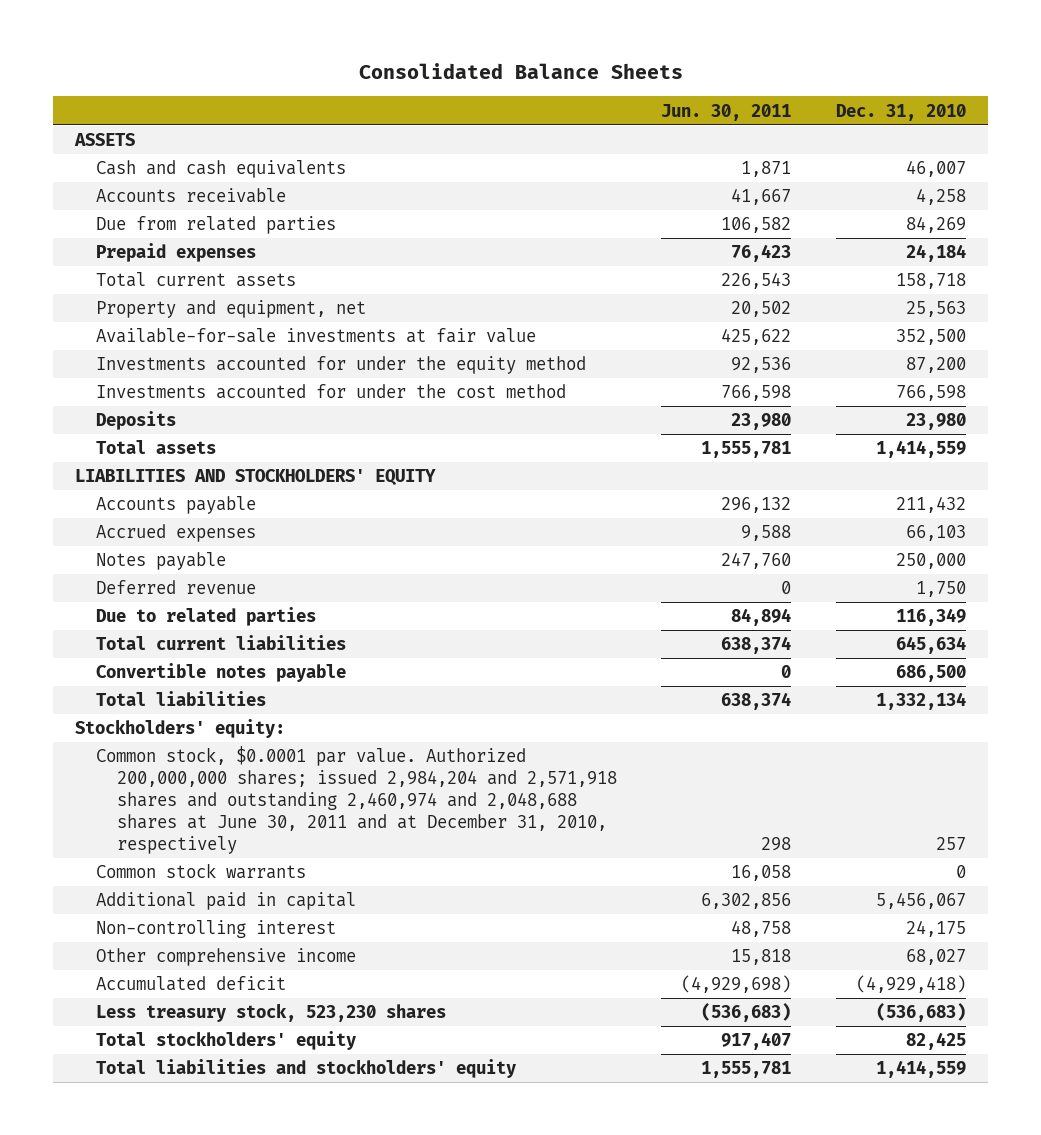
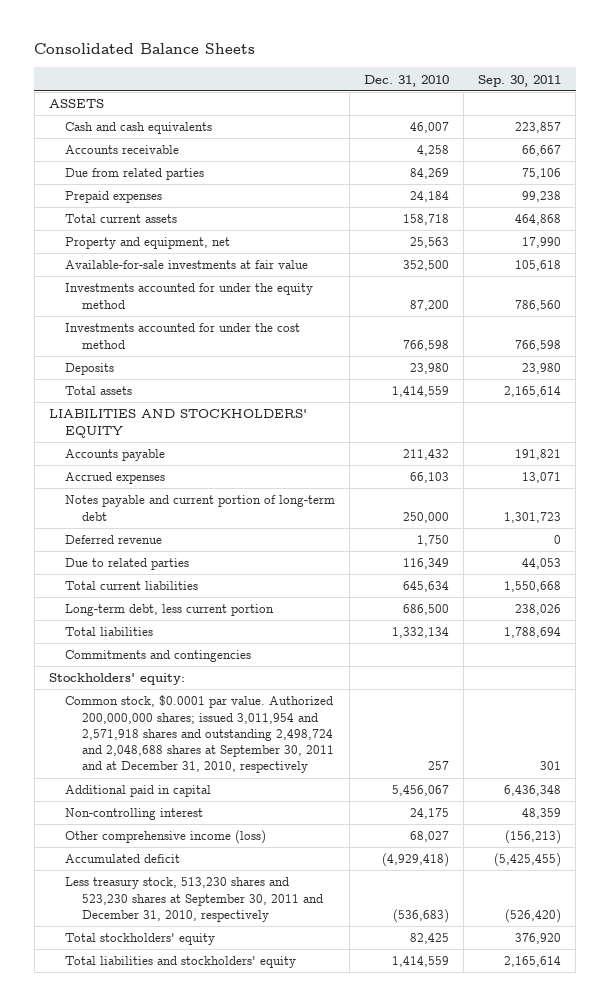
[661,103,792,121] Jun. 30, 2011 -> none
none -> [478,74,562,87] Sep. 30, 2011
[95,552,226,571] Notes payable -> none
none -> [65,495,336,521] Notes payable and current portion of long-term debt
[95,663,346,683] Convertible notes payable -> [65,604,275,617] Long-term debt, less current portion
none -> [65,650,252,663] Commitments and contingencies
[95,863,306,880] Common stock warrants -> none
[95,746,617,855] Common stock, $0.0001 par value. Authorized 200,000,000 shares; issued 2,984,204 and 2,571,918 shares and outstanding 2,460,974 and 2,048,688 shares at June 30, 2011 and at December 31, 2010, respectively -> [65,695,334,774] Common stock, $0.0001 par value. Authorized 200,000,000 shares; issued 3,011,954 and 2,571,918 shares and outstanding 2,498,724 and 2,048,688 shares at September 30, 2011 and at December 31, 2010, respectively
[95,948,356,967] Other comprehensive income -> [65,830,267,845] Other comprehensive income (loss)
[95,1003,446,1023] Less treasury stock, 523,230 shares -> [65,877,323,922] Less treasury stock, 513,230 shares and 523,230 shares at September 30, 2011 and December 31, 2010, respectively

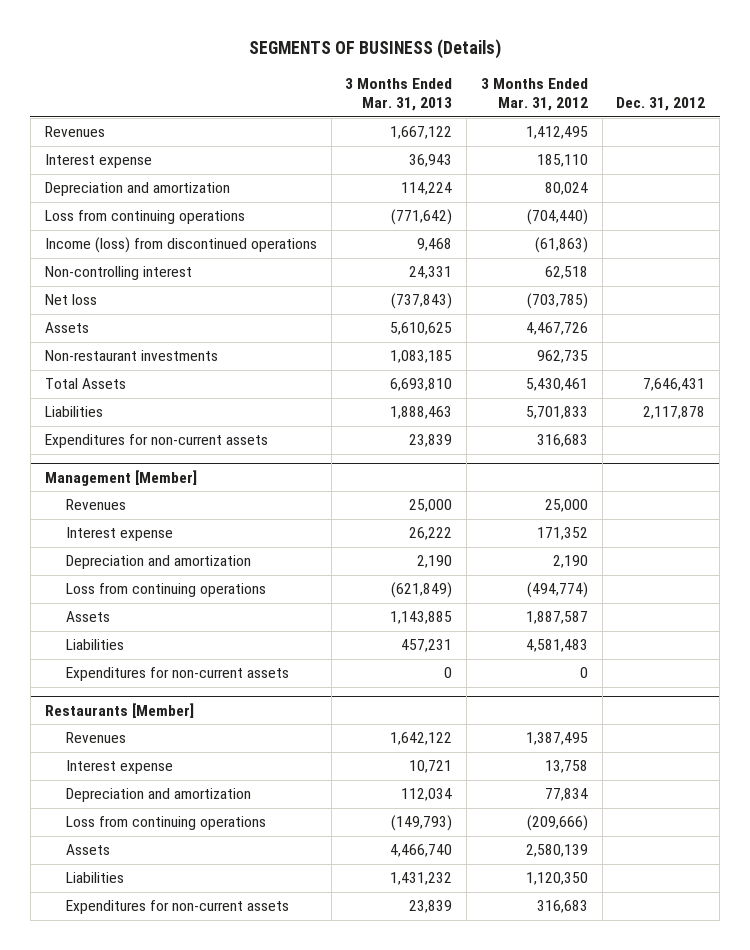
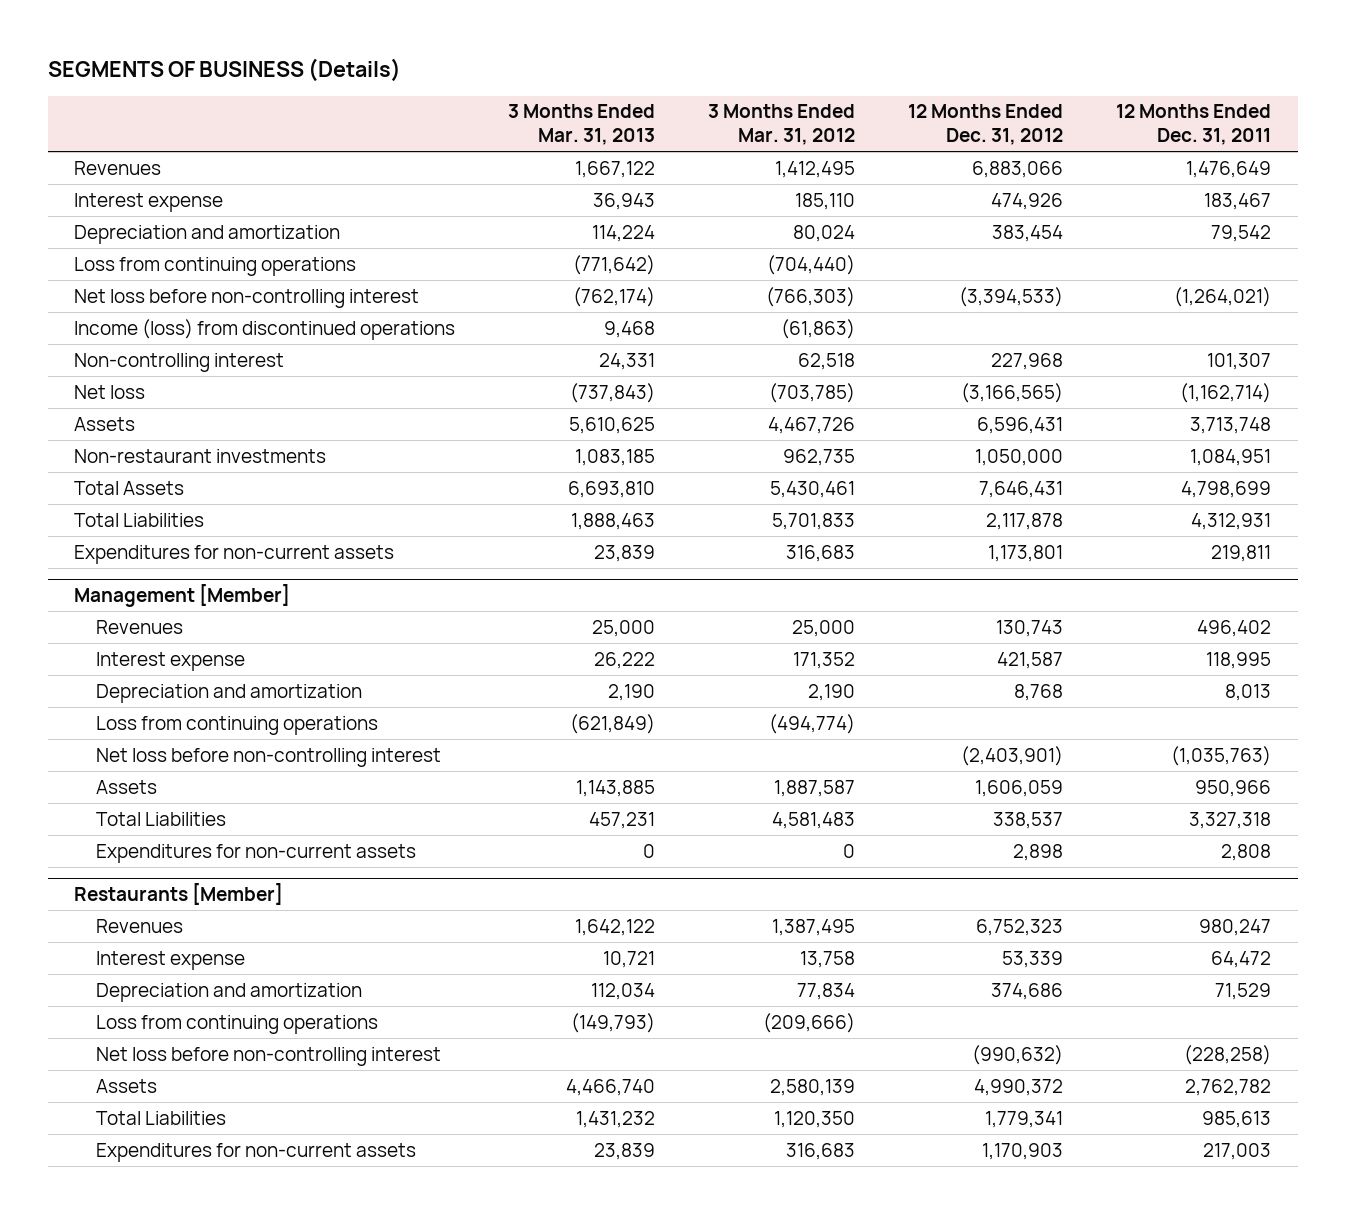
[616,97,706,112] Dec. 31, 2012 -> none
none -> [908,104,1064,146] 12 Months Ended Dec. 31, 2012
none -> [1116,104,1272,146] 12 Months Ended Dec. 31, 2011
none -> [74,288,420,308] Net loss before non-controlling interest
[44,406,103,418] Liabilities -> [74,512,205,527] Total Liabilities
none -> [95,747,441,767] Net loss before non-controlling interest
[65,639,124,651] Liabilities -> [95,811,226,826] Total Liabilities
none -> [95,1046,441,1066] Net loss before non-controlling interest
[65,872,124,884] Liabilities -> [95,1110,226,1125] Total Liabilities

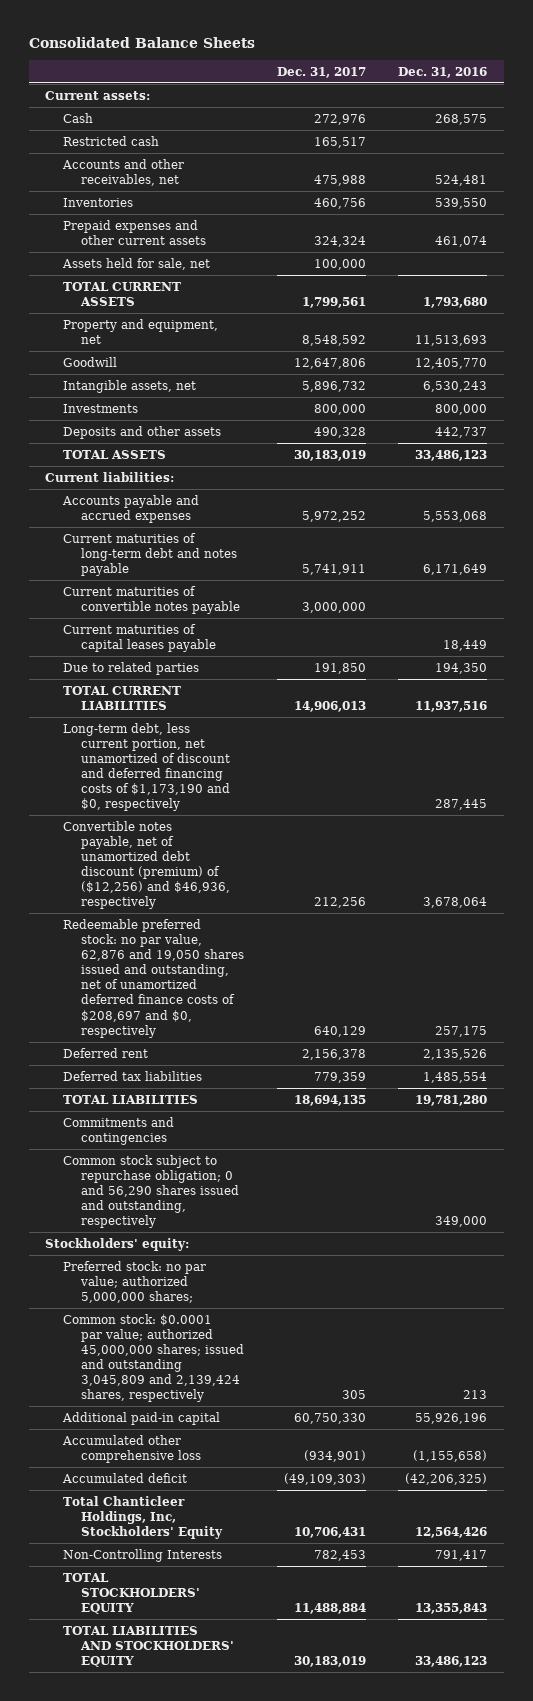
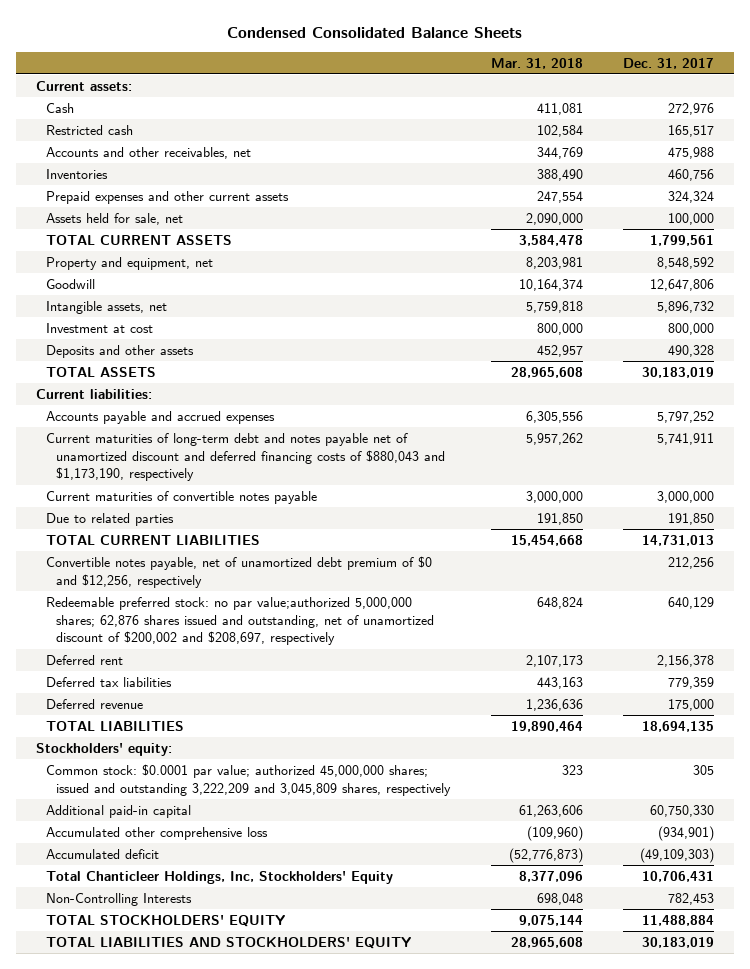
[28,36,255,48] Consolidated Balance Sheets -> [227,26,523,38] Condensed Consolidated Balance Sheets
[398,66,488,78] Dec. 31, 2016 -> none
none -> [490,57,583,69] Mar. 31, 2018
[63,403,139,413] Investments -> [46,322,154,333] Investment at cost
[301,510,366,522] 5,972,252 -> [657,410,715,423] 5,797,252
[63,532,238,577] Current maturities of long-term debt and notes payable -> [46,432,446,482] Current maturities of long-term debt and notes payable net of unamortized discount and deferred financing costs of $880,043 and $1,173,190, respectively
[63,623,217,652] Current maturities of capital leases payable -> none
[63,722,231,812] Long-term debt, less current portion, net unamortized of discount and deferred financing costs of $1,173,190 and $0, respectively -> none
[293,700,366,712] 14,906,013 -> [642,534,715,546] 14,731,013
[63,820,231,910] Convertible notes payable, net of unamortized debt discount (premium) of ($12,256) and $46,936, respectively -> [46,555,433,588] Convertible notes payable, net of unamortized debt premium of $0 and $12,256, respectively
[63,918,245,1038] Redeemable preferred stock: no par value, 62,876 and 19,050 shares issued and outstanding, net of unamortized deferred finance costs of $208,697 and $0, respectively -> [46,596,435,646] Redeemable preferred stock: no par value;authorized 5,000,000 shares; 62,876 shares issued and outstanding, net of unamortized discount of $200,002 and $208,697, respectively
none -> [46,698,144,709] Deferred revenue
[63,1116,175,1145] Commitments and contingencies -> none
[63,1154,240,1229] Common stock subject to repurchase obligation; 0 and 56,290 shares issued and outstanding, respectively -> none
[63,1260,207,1304] Preferred stock: no par value; authorized 5,000,000 shares; -> none
[63,1313,245,1403] Common stock: $0.0001 par value; authorized 45,000,000 shares; issued and outstanding 3,045,809 and 2,139,424 shares, respectively -> [46,763,452,796] Common stock: $0.0001 par value; authorized 45,000,000 shares; issued and outstanding 3,222,209 and 3,045,809 shares, respectively

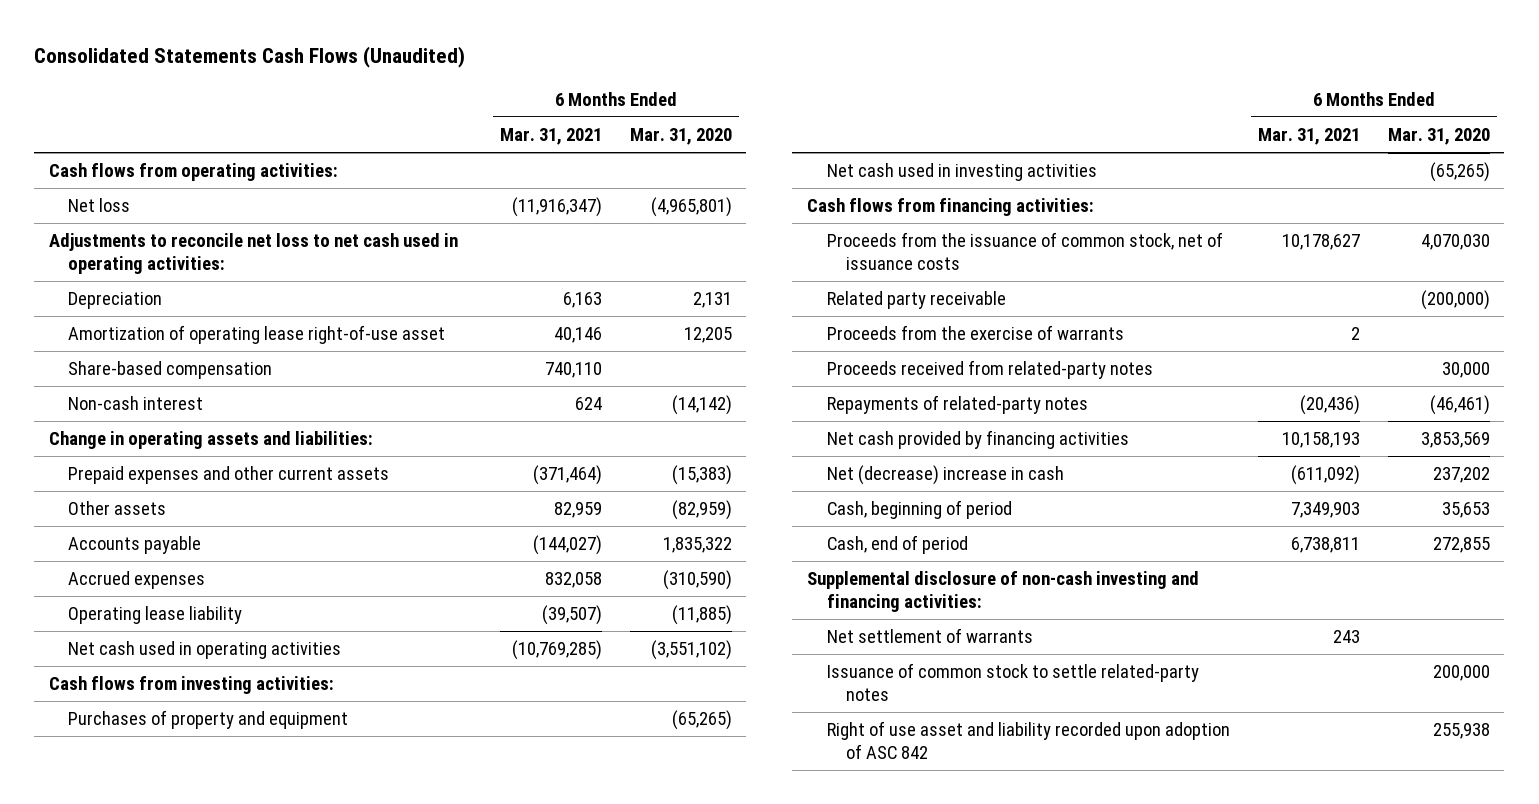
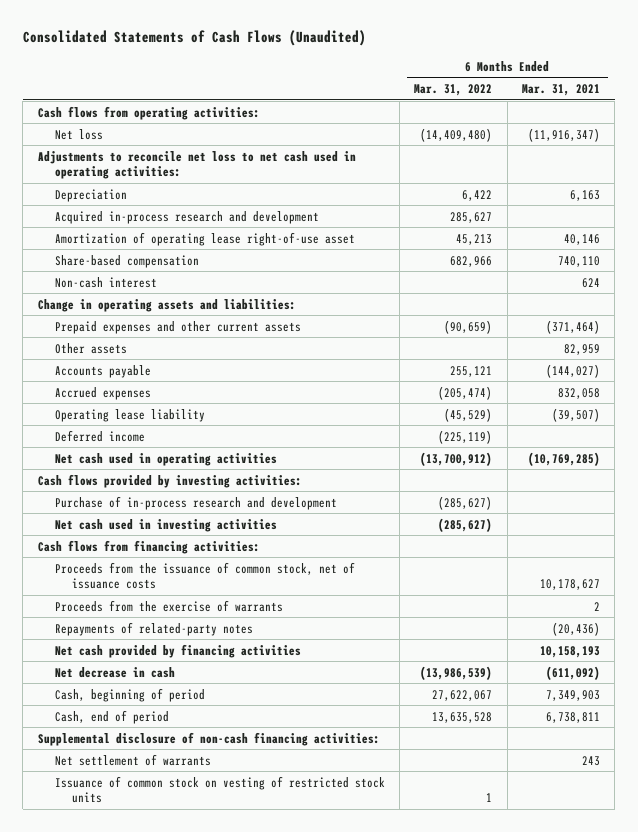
[34,45,466,68] Consolidated Statements Cash Flows (Unaudited) -> [22,30,366,47] Consolidated Statements of Cash Flows (Unaudited)
[630,128,733,146] Mar. 31, 2020 -> none
none -> [414,84,493,97] Mar. 31, 2022
none -> [54,210,319,224] Acquired in-process research and development
none -> [54,429,145,442] Deferred income
[68,710,349,730] Purchases of property and equipment -> none
[48,676,334,695] Cash flows from investing activities: -> [37,473,302,488] Cash flows provided by investing activities:
none -> [54,495,337,510] Purchase of in-process research and development
[826,291,1006,310] Related party receivable -> none
[826,360,1153,380] Proceeds received from related-party notes -> none
[826,465,1064,486] Net (decrease) increase in cash -> [54,666,175,678] Net decrease in cash
[806,571,1199,613] Supplemental disclosure of non-cash investing and financing activities: -> [37,731,380,746] Supplemental disclosure of non-cash financing activities:
[826,663,1199,702] Issuance of common stock to settle related-party notes -> none
[826,721,1230,760] Right of use asset and liability recorded upon adoption of ASC 842 -> none
none -> [54,775,385,804] Issuance of common stock on vesting of restricted stock units

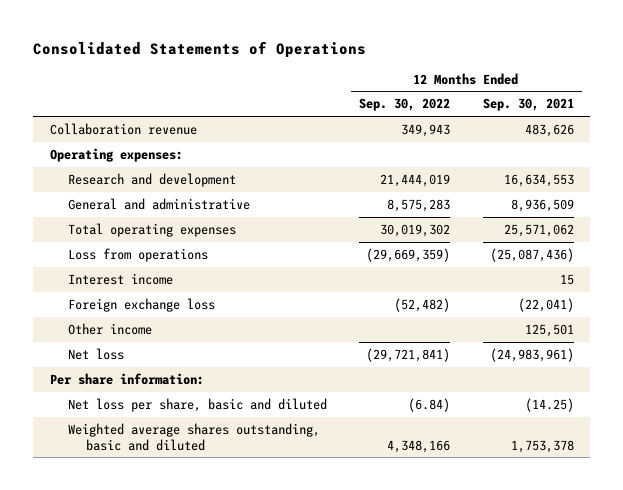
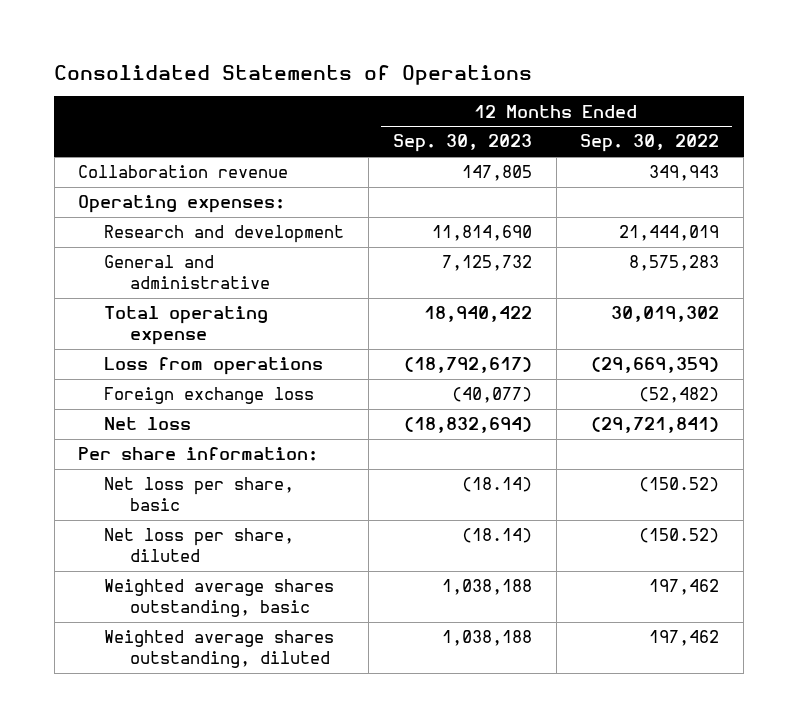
[482,98,574,112] Sep. 30, 2021 -> none
none -> [392,134,532,153] Sep. 30, 2023
[67,222,236,237] Total operating expenses -> [104,306,269,346] Total operating expense
[67,272,173,285] Interest income -> none
[67,322,152,335] Other income -> none
[67,397,327,412] Net loss per share, basic and diluted -> [104,477,295,512] Net loss per share, basic
[408,397,451,412] (6.84) -> [639,477,720,493] (150.52)
none -> [104,528,295,563] Net loss per share, diluted
[67,422,320,451] Weighted average shares outstanding, basic and diluted -> [104,579,335,618] Weighted average shares outstanding, basic
[387,439,451,453] 4,348,166 -> [649,579,720,596] 197,462
none -> [104,630,335,669] Weighted average shares outstanding, diluted

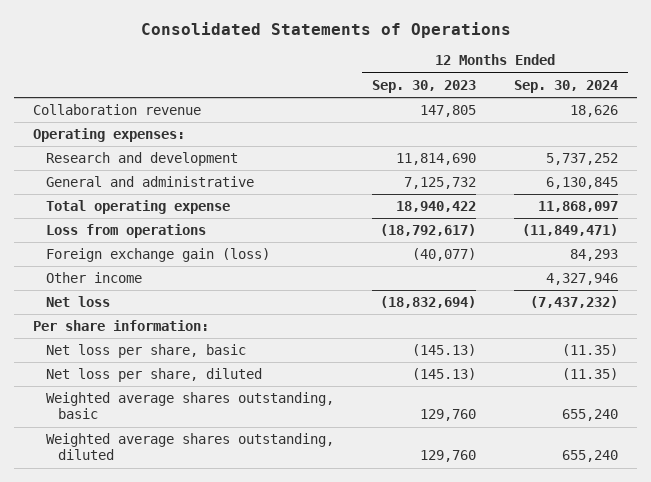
[580,134,720,153] Sep. 30, 2022 -> none
none -> [514,79,619,93] Sep. 30, 2024
[104,387,315,405] Foreign exchange loss -> [45,248,270,263] Foreign exchange gain (loss)
none -> [45,272,142,284] Other income
[461,477,532,493] (18.14) -> [411,344,476,357] (145.13)
[461,528,532,544] (18.14) -> [411,368,476,381] (145.13)
[441,579,532,596] 1,038,188 -> [419,409,476,422] 129,760
[441,630,532,647] 1,038,188 -> [419,450,476,463] 129,760

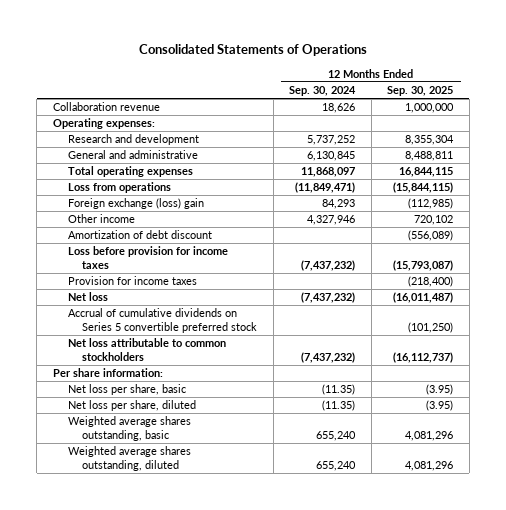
[371,79,476,93] Sep. 30, 2023 -> none
none -> [387,85,454,96] Sep. 30, 2025
[45,200,230,215] Total operating expense -> [67,166,193,178] Total operating expenses
[45,248,270,263] Foreign exchange gain (loss) -> [67,198,204,210] Foreign exchange (loss) gain
none -> [67,230,212,240] Amortization of debt discount
none -> [67,246,228,269] Loss before provision for income taxes
none -> [67,276,197,286] Provision for income taxes
none -> [67,308,258,333] Accrual of cumulative dividends on Series 5 convertible preferred stock
none -> [67,338,226,361] Net loss attributable to common stockholders

